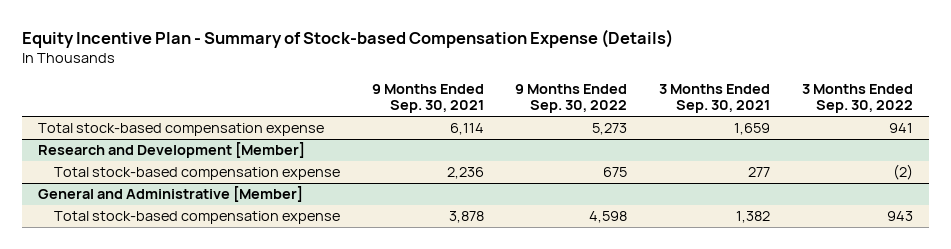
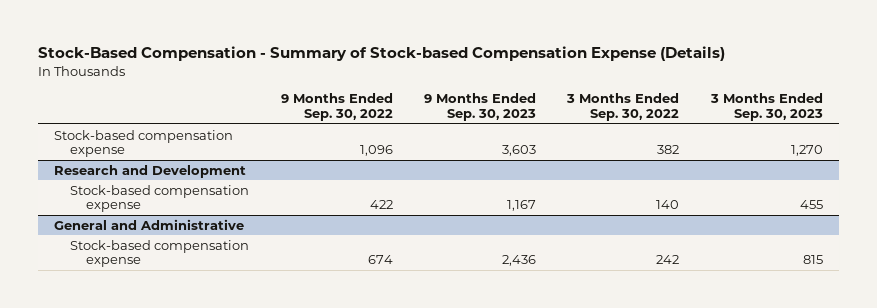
[21,29,673,49] Equity Incentive Plan - Summary of Stock-based Compensation Expense (Details) -> [38,46,726,62] Stock-Based Compensation - Summary of Stock-based Compensation Expense (Details)
[371,83,484,114] 9 Months Ended Sep. 30, 2021 -> none
[658,83,770,114] 3 Months Ended Sep. 30, 2021 -> none
none -> [424,93,537,122] 9 Months Ended Sep. 30, 2023
none -> [709,93,823,122] 3 Months Ended Sep. 30, 2023
[37,123,324,137] Total stock-based compensation expense -> [54,129,234,158] Stock-based compensation expense
[592,123,628,136] 5,273 -> [359,145,393,157] 1,096
[888,123,913,134] 941 -> [657,145,680,155] 382
[37,142,305,159] Research and Development [Member] -> [54,164,247,178] Research and Development
[53,167,340,181] Total stock-based compensation expense -> [70,184,250,213] Stock-based compensation expense
[603,167,628,178] 675 -> [369,200,393,210] 422
[892,164,913,181] (2) -> [656,200,680,210] 140
[37,186,303,203] General and Administrative [Member] -> [54,218,245,230] General and Administrative
[53,211,340,225] Total stock-based compensation expense -> [70,239,250,268] Stock-based compensation expense
[589,211,628,224] 4,598 -> [367,255,393,265] 674
[886,211,913,222] 943 -> [656,255,680,265] 242

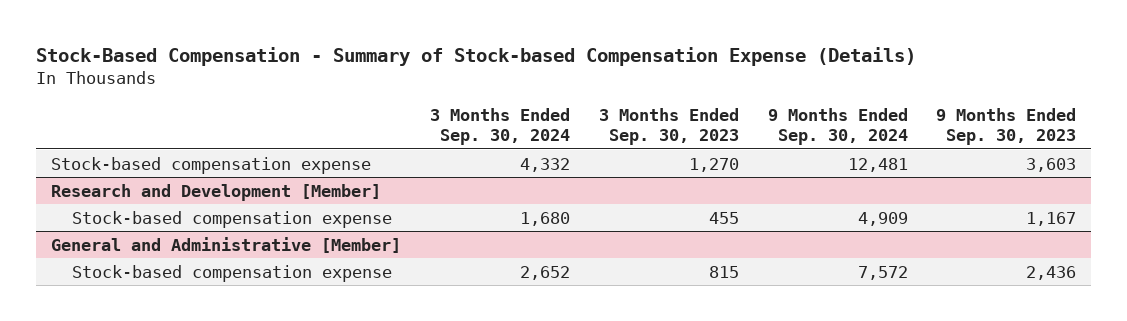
[280,93,393,122] 9 Months Ended Sep. 30, 2022 -> none
[566,93,680,122] 3 Months Ended Sep. 30, 2022 -> none
none -> [429,107,570,146] 3 Months Ended Sep. 30, 2024
none -> [767,107,908,146] 9 Months Ended Sep. 30, 2024
[54,164,247,178] Research and Development -> [50,183,381,201] Research and Development [Member]
[54,218,245,230] General and Administrative -> [50,236,401,253] General and Administrative [Member]

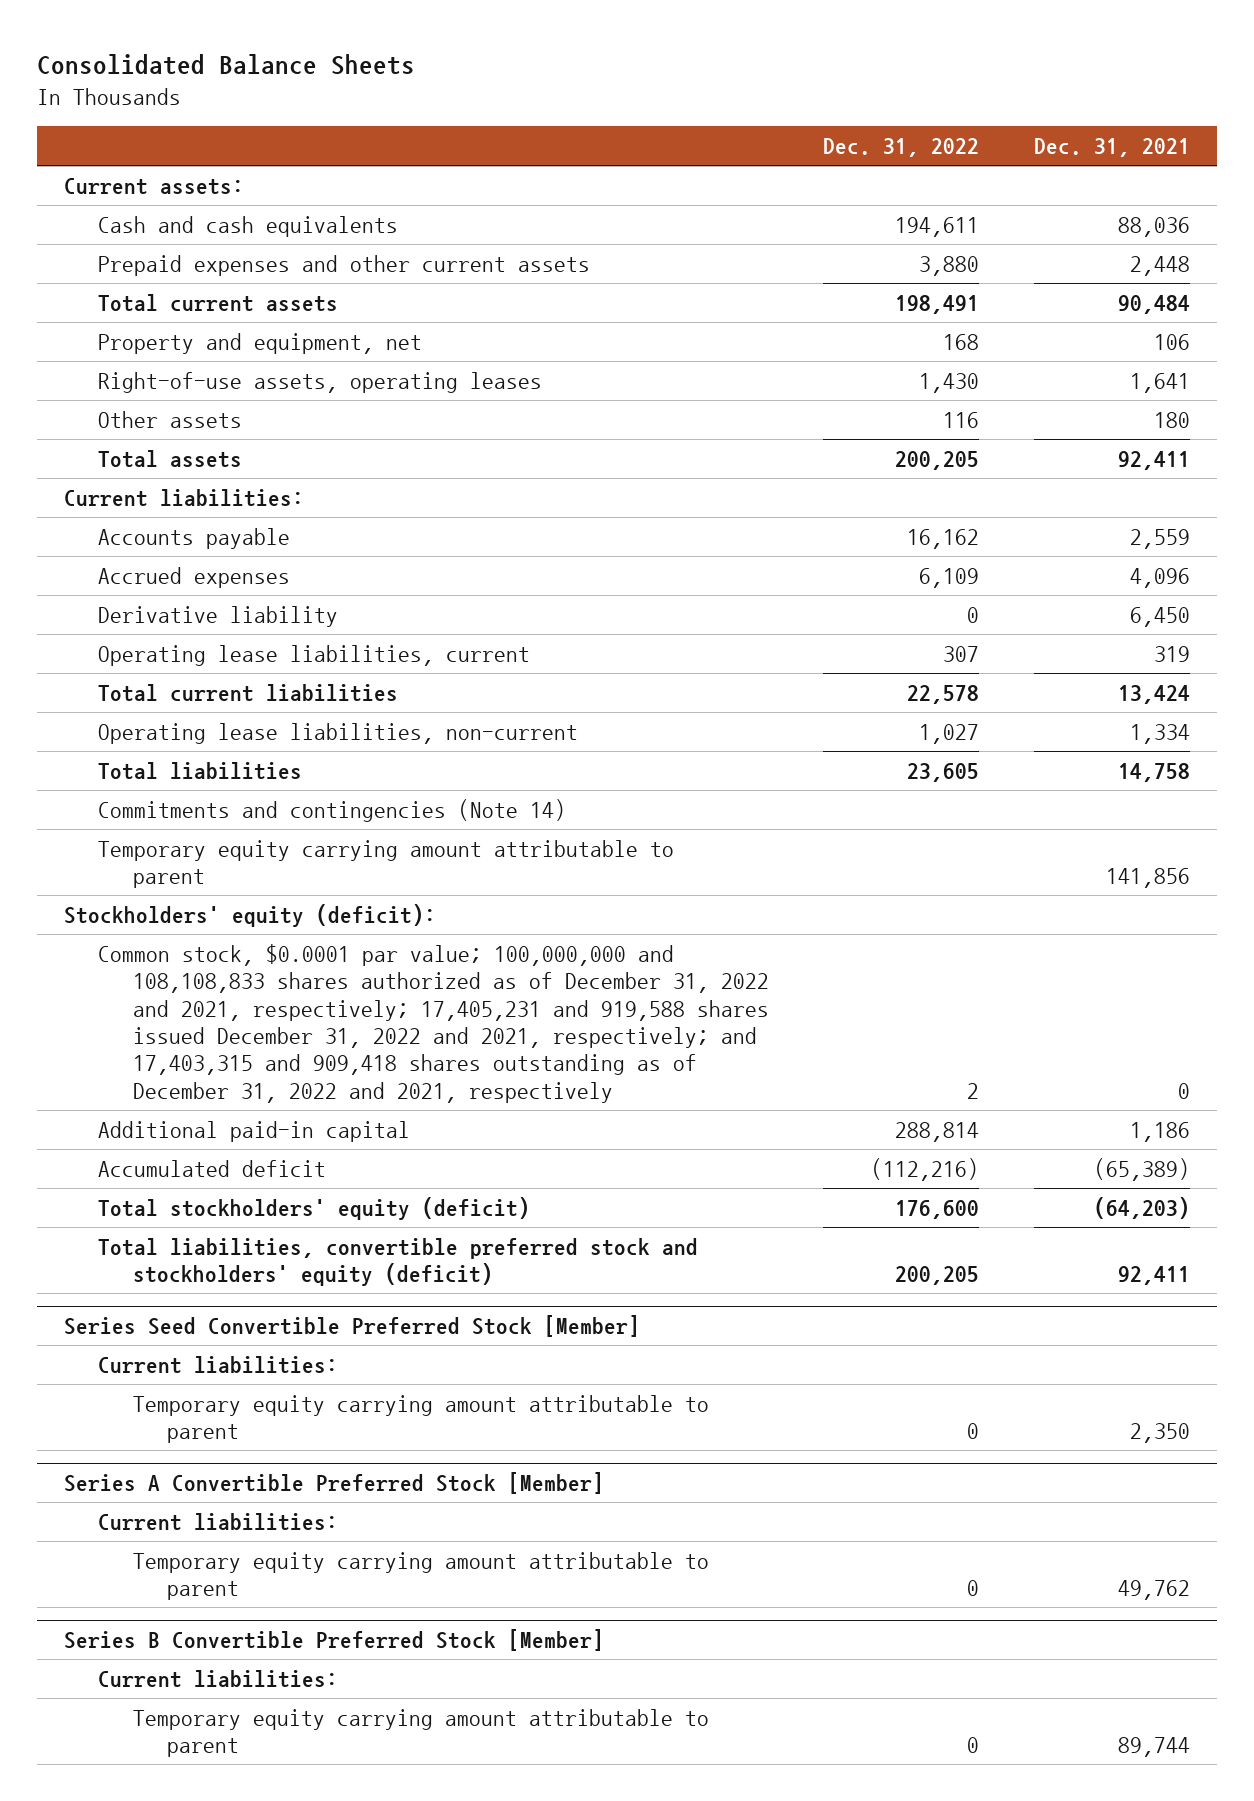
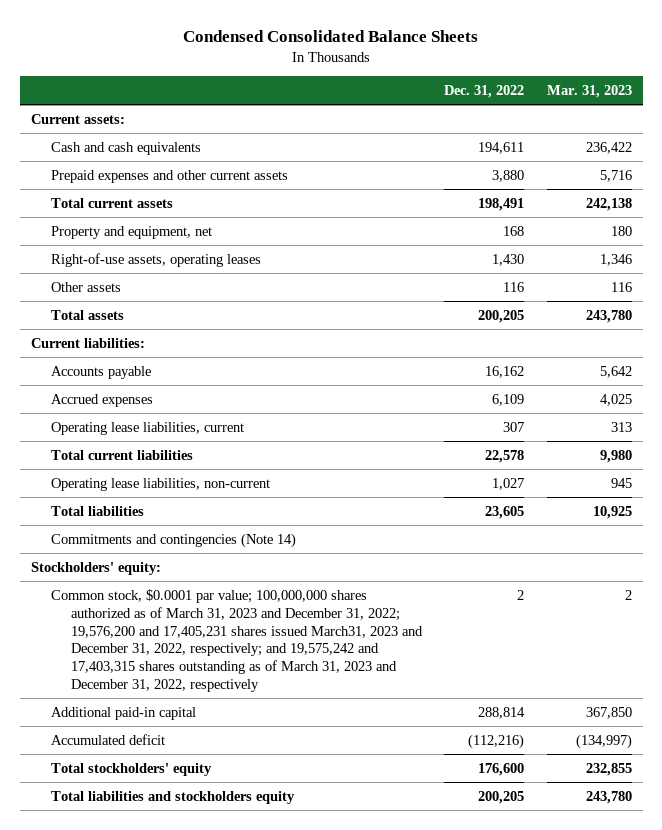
[36,53,415,75] Consolidated Balance Sheets -> [183,30,479,43] Condensed Consolidated Balance Sheets
[1033,138,1190,158] Dec. 31, 2021 -> none
none -> [546,85,632,99] Mar. 31, 2023
[98,605,339,627] Derivative liability -> none
[98,839,675,889] Temporary equity carrying amount attributable to parent -> none
[64,903,437,927] Stockholders' equity (deficit): -> [30,561,161,575] Stockholders' equity:
[98,943,769,1103] Common stock, $0.0001 par value; 100,000,000 and 108,108,833 shares authorized as of December 31, 2022 and 2021, respectively; 17,405,231 and 919,588 shares issued December 31, 2022 and 2021, respectively; and 17,403,315 and 909,418 shares outstanding as of December 31, 2022 and 2021, respectively -> [50,588,424,693] Common stock, $0.0001 par value; 100,000,000 shares authorized as of March 31, 2023 and December 31, 2022; 19,576,200 and 17,405,231 shares issued March31, 2023 and December 31, 2022, respectively; and 19,575,242 and 17,403,315 shares outstanding as of March 31, 2023 and December 31, 2022, respectively
[64,1315,641,1338] Series Seed Convertible Preferred Stock [Member] -> none
[98,1355,339,1374] Current liabilities: -> none
[132,1394,709,1444] Temporary equity carrying amount attributable to parent -> none
[64,1472,605,1495] Series A Convertible Preferred Stock [Member] -> none
[98,1512,339,1531] Current liabilities: -> none
[132,1551,709,1601] Temporary equity carrying amount attributable to parent -> none
[64,1629,605,1652] Series B Convertible Preferred Stock [Member] -> none
[98,1669,339,1688] Current liabilities: -> none
[132,1708,709,1758] Temporary equity carrying amount attributable to parent -> none
[98,1196,531,1220] Total stockholders' equity (deficit) -> [50,762,212,776] Total stockholders' equity
[98,1237,699,1287] Total liabilities, convertible preferred stock and stockholders' equity (deficit) -> [50,790,295,804] Total liabilities and stockholders equity

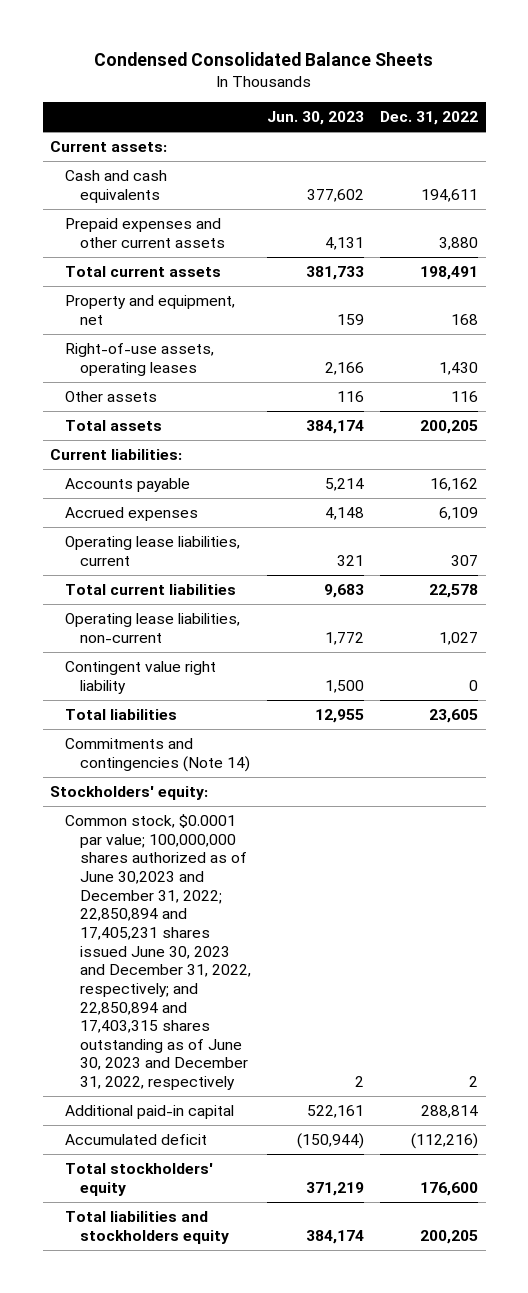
[546,85,632,99] Mar. 31, 2023 -> none
none -> [266,111,364,126] Jun. 30, 2023
none -> [65,660,217,694] Contingent value right liability
[50,588,424,693] Common stock, $0.0001 par value; 100,000,000 shares authorized as of March 31, 2023 and December 31, 2022; 19,576,200 and 17,405,231 shares issued March31, 2023 and December 31, 2022, respectively; and 19,575,242 and 17,403,315 shares outstanding as of March 31, 2023 and December 31, 2022, respectively -> [65,813,252,1091] Common stock, $0.0001 par value; 100,000,000 shares authorized as of June 30,2023 and December 31, 2022; 22,850,894 and 17,405,231 shares issued June 30, 2023 and December 31, 2022, respectively; and 22,850,894 and 17,403,315 shares outstanding as of June 30, 2023 and December 31, 2022, respectively

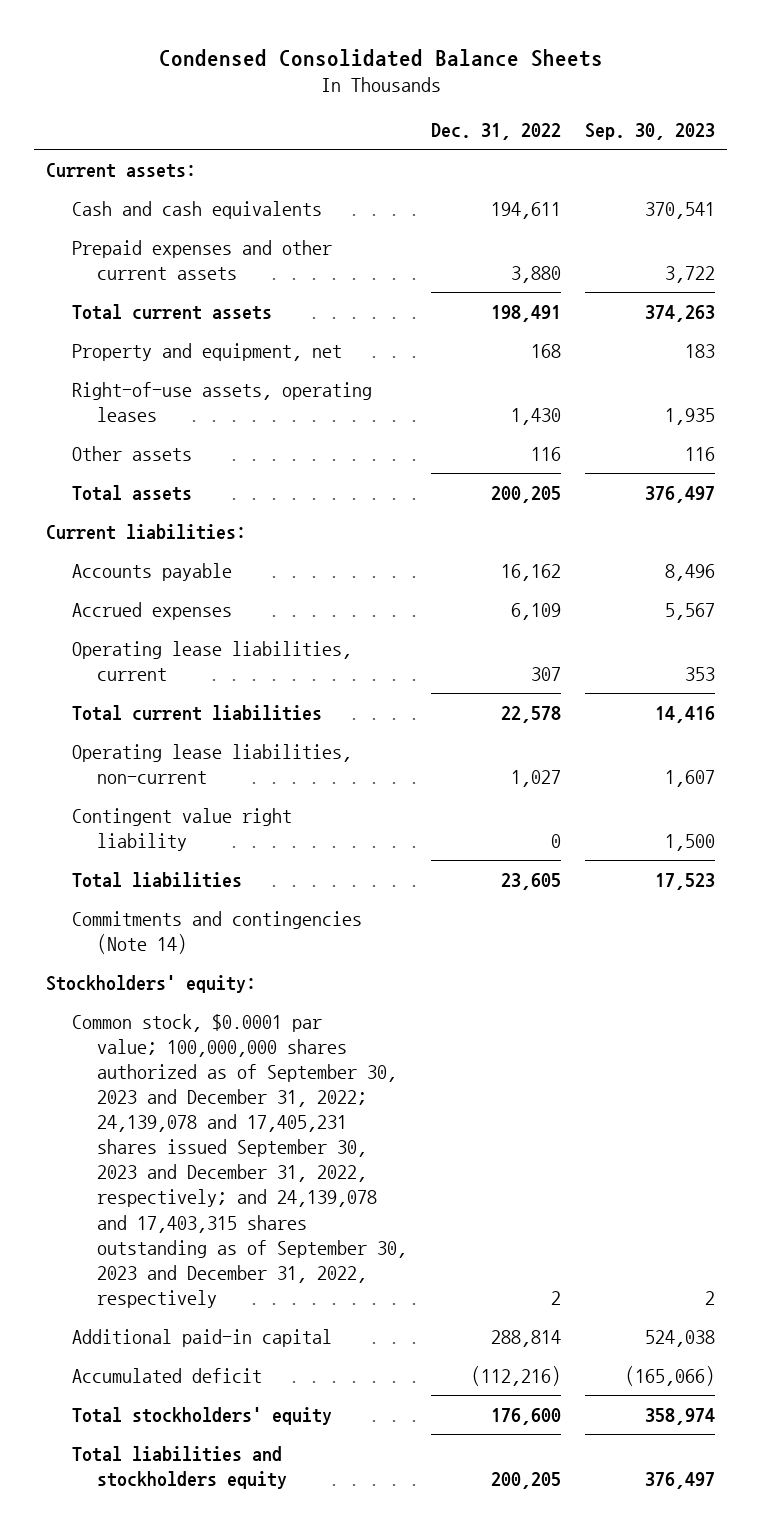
[266,111,364,126] Jun. 30, 2023 -> none
none -> [585,123,716,141] Sep. 30, 2023
[65,813,252,1091] Common stock, $0.0001 par value; 100,000,000 shares authorized as of June 30,2023 and December 31, 2022; 22,850,894 and 17,405,231 shares issued June 30, 2023 and December 31, 2022, respectively; and 22,850,894 and 17,403,315 shares outstanding as of June 30, 2023 and December 31, 2022, respectively -> [71,1013,408,1308] Common stock, $0.0001 par value; 100,000,000 shares authorized as of September 30, 2023 and December 31, 2022; 24,139,078 and 17,405,231 shares issued September 30, 2023 and December 31, 2022, respectively; and 24,139,078 and 17,403,315 shares outstanding as of September 30, 2023 and December 31, 2022, respectively

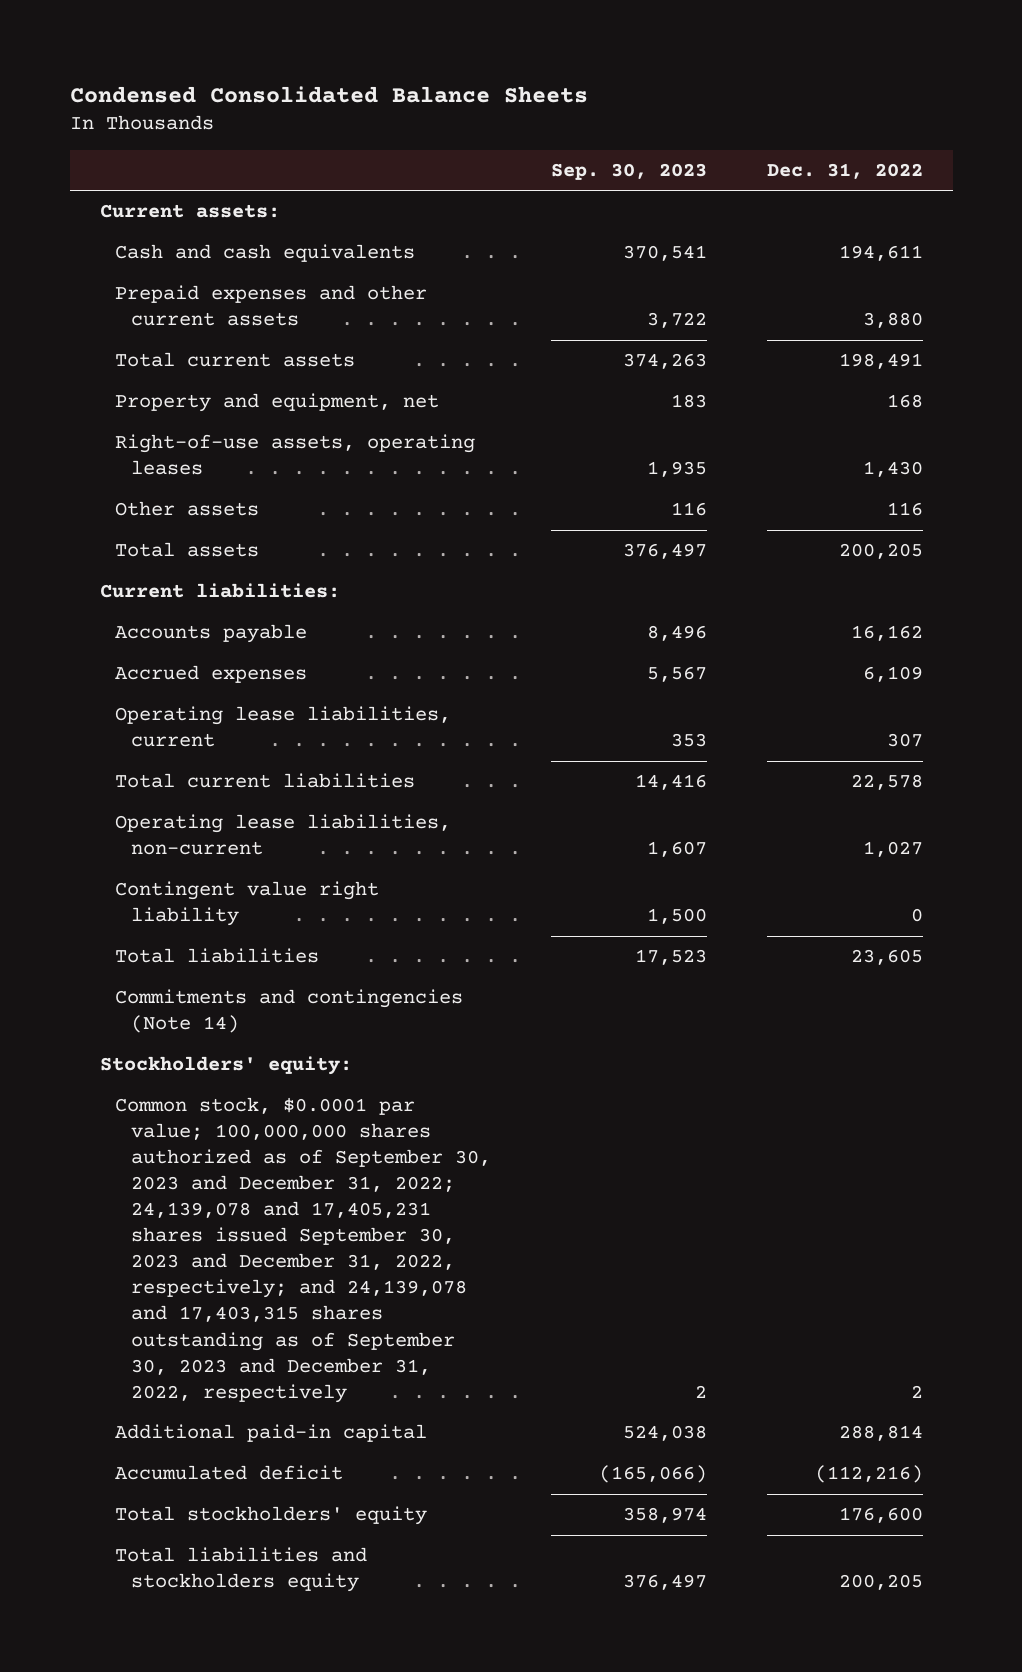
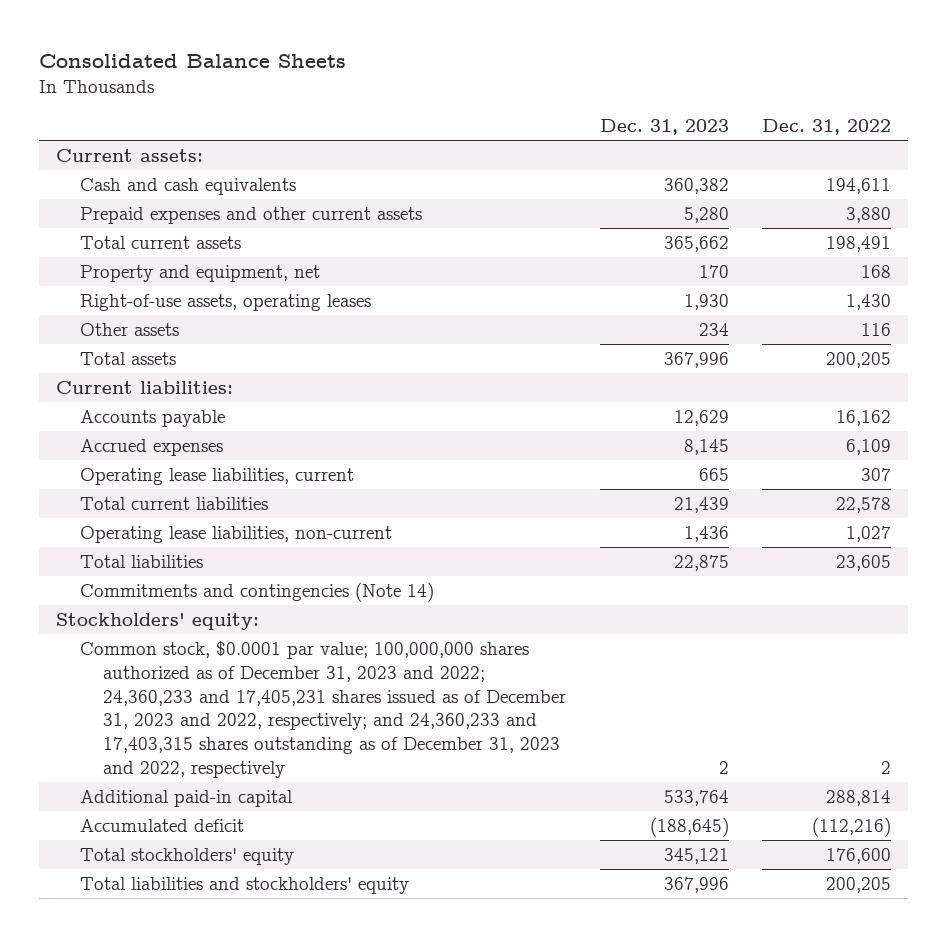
[69,85,588,103] Condensed Consolidated Balance Sheets -> [39,53,347,68] Consolidated Balance Sheets
[550,163,707,181] Sep. 30, 2023 -> none
none -> [599,119,729,136] Dec. 31, 2023
[115,881,380,927] Contingent value right liability -> none
[115,1097,491,1403] Common stock, $0.0001 par value; 100,000,000 shares authorized as of September 30, 2023 and December 31, 2022; 24,139,078 and 17,405,231 shares issued September 30, 2023 and December 31, 2022, respectively; and 24,139,078 and 17,403,315 shares outstanding as of September 30, 2023 and December 31, 2022, respectively -> [79,641,567,778] Common stock, $0.0001 par value; 100,000,000 shares authorized as of December 31, 2023 and 2022; 24,360,233 and 17,405,231 shares issued as of December 31, 2023 and 2022, respectively; and 24,360,233 and 17,403,315 shares outstanding as of December 31, 2023 and 2022, respectively
[115,1547,368,1593] Total liabilities and stockholders equity -> [79,877,409,895] Total liabilities and stockholders' equity

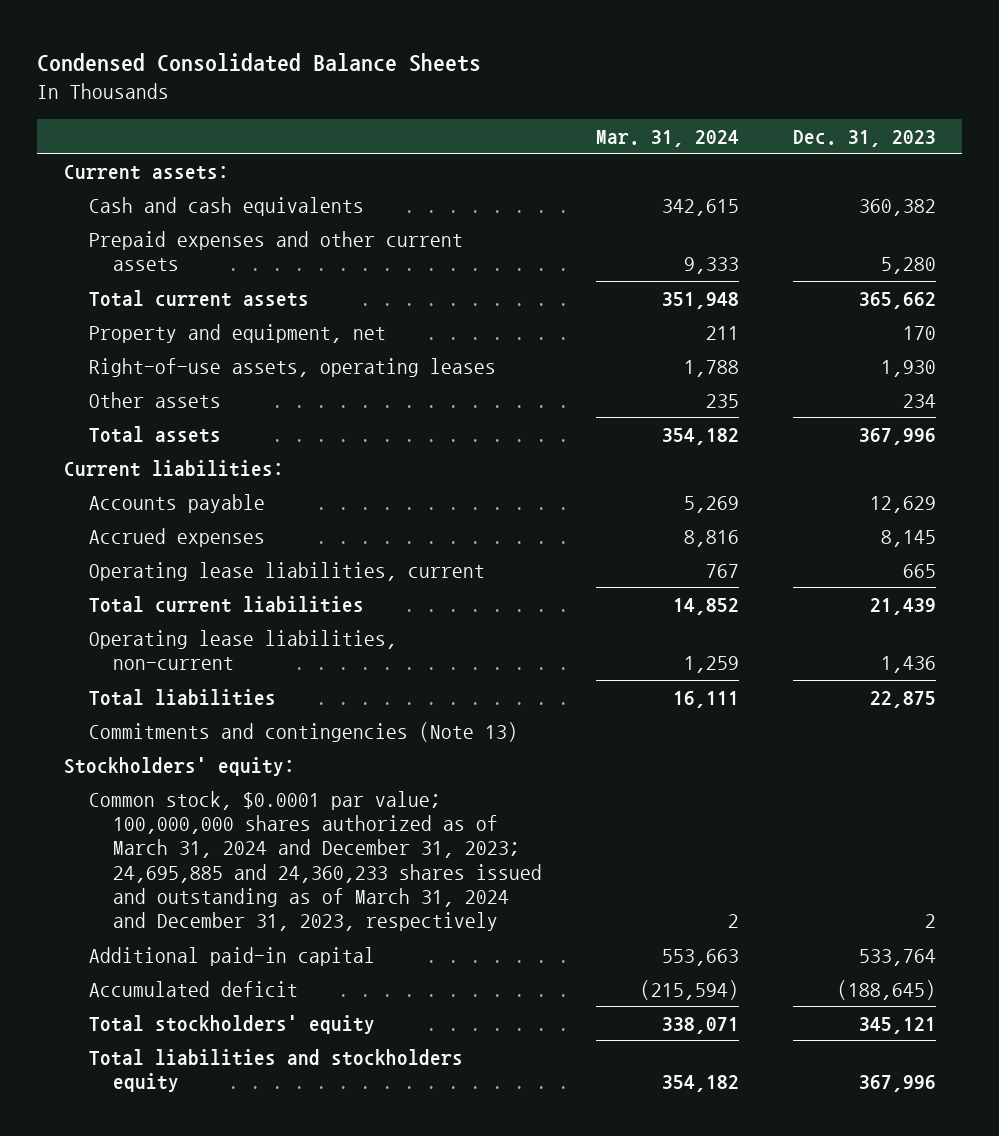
[39,53,347,68] Consolidated Balance Sheets -> [36,52,481,72] Condensed Consolidated Balance Sheets
[762,119,892,136] Dec. 31, 2022 -> none
none -> [595,129,739,147] Mar. 31, 2024
[79,582,434,603] Commitments and contingencies (Note 14) -> [88,721,518,742] Commitments and contingencies (Note 13)
[79,641,567,778] Common stock, $0.0001 par value; 100,000,000 shares authorized as of December 31, 2023 and 2022; 24,360,233 and 17,405,231 shares issued as of December 31, 2023 and 2022, respectively; and 24,360,233 and 17,403,315 shares outstanding as of December 31, 2023 and 2022, respectively -> [88,790,543,932] Common stock, $0.0001 par value; 100,000,000 shares authorized as of March 31, 2024 and December 31, 2023; 24,695,885 and 24,360,233 shares issued and outstanding as of March 31, 2024 and December 31, 2023, respectively
[79,877,409,895] Total liabilities and stockholders' equity -> [88,1048,463,1093] Total liabilities and stockholders equity

